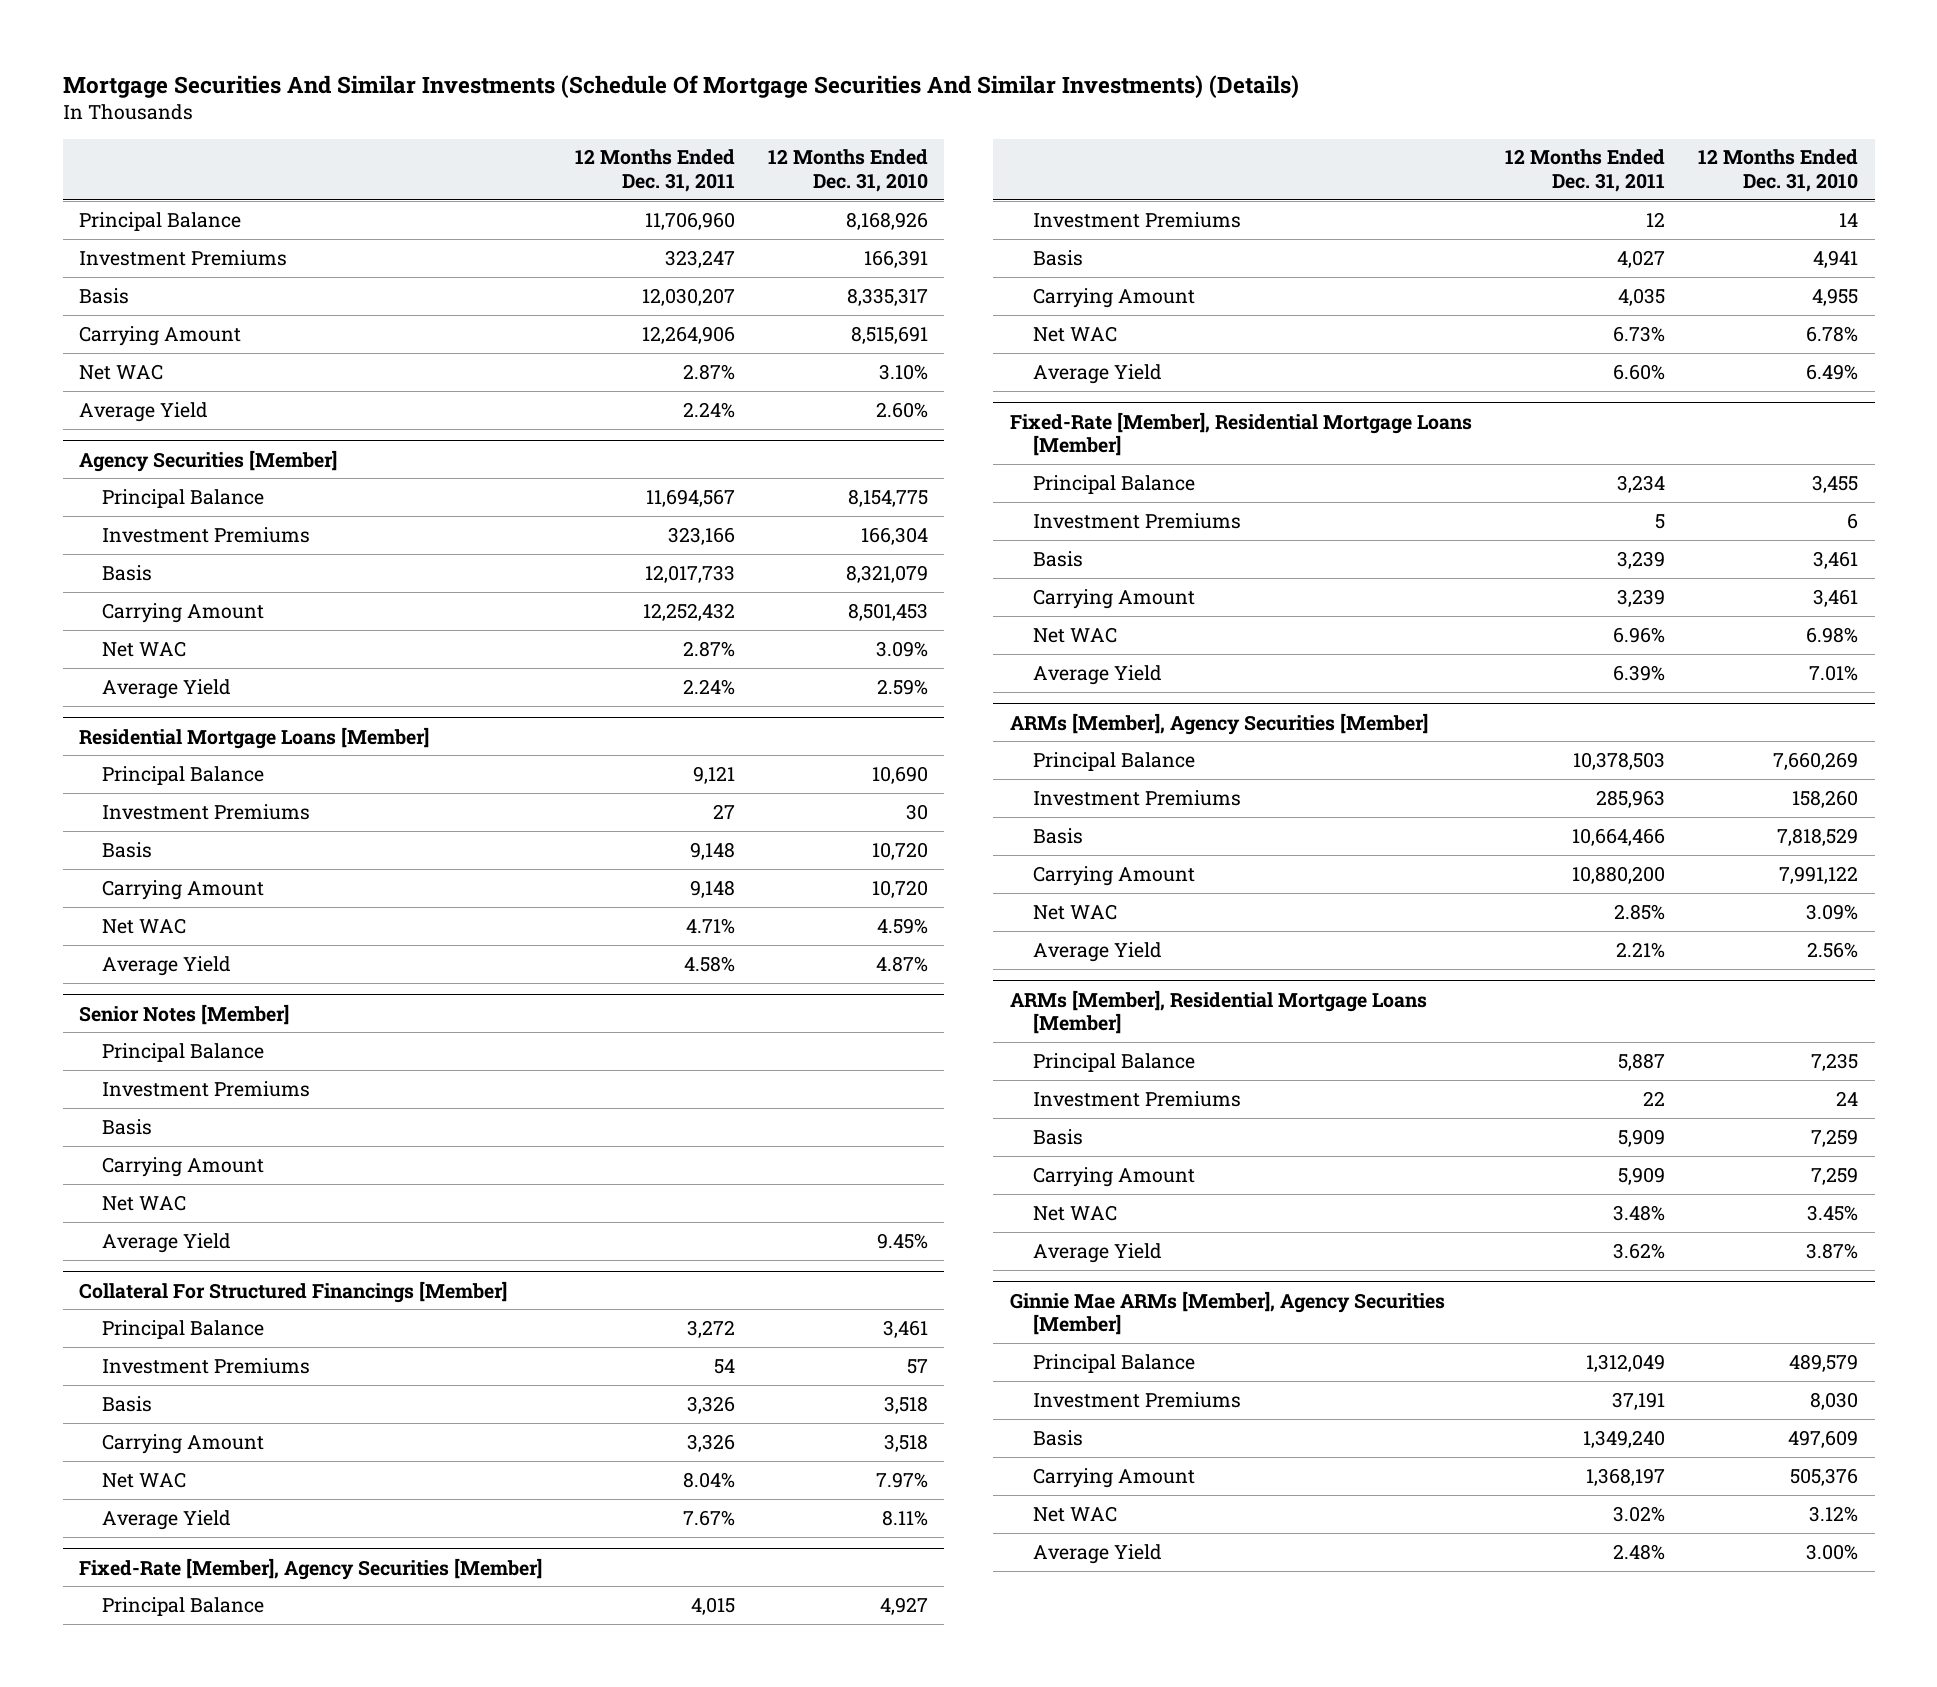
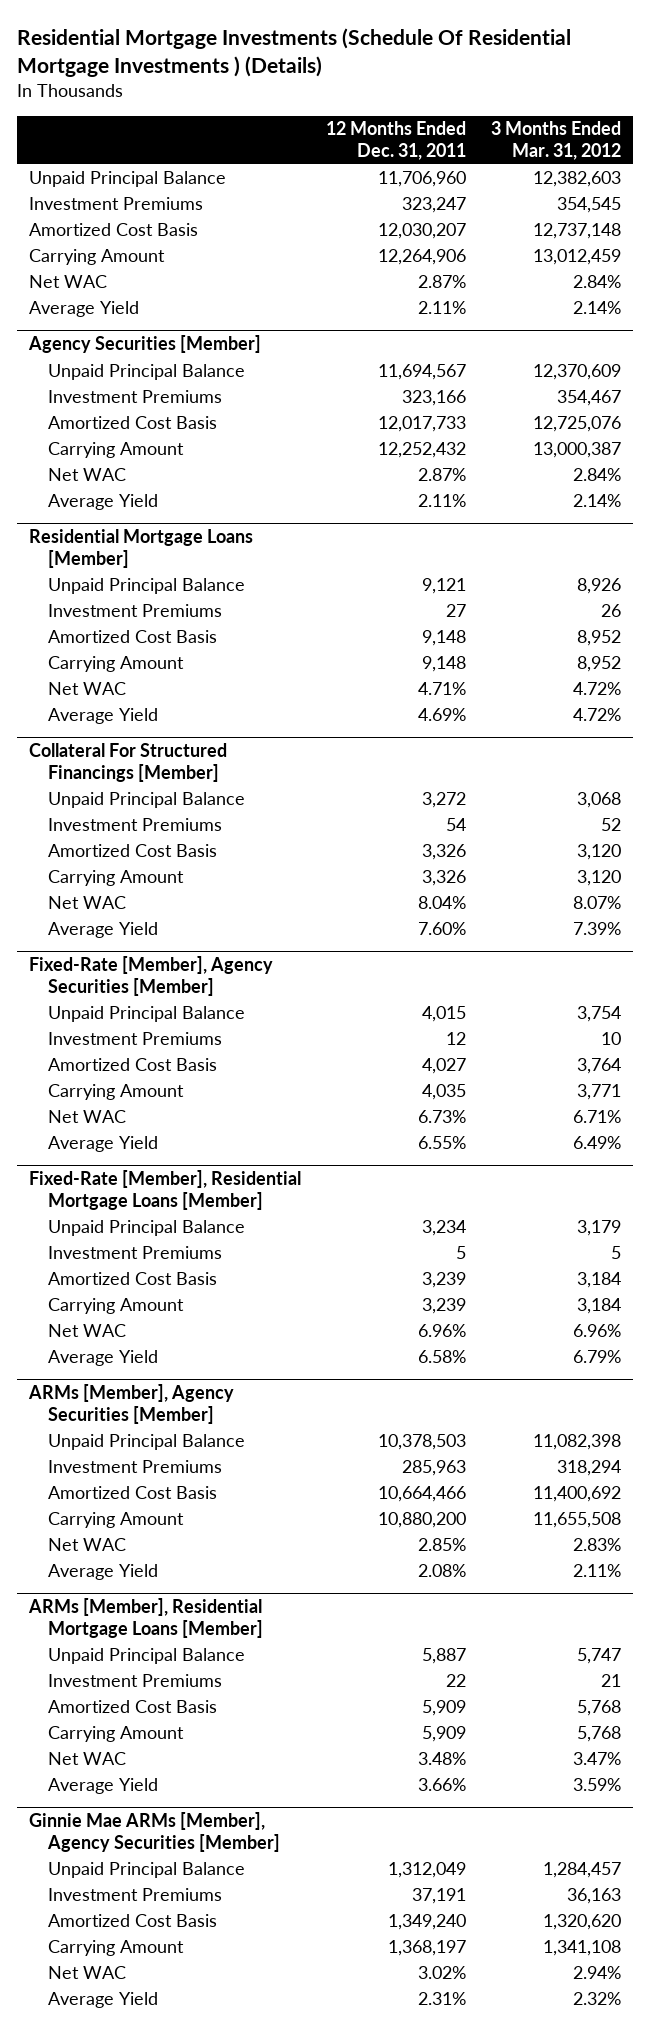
[62,74,1299,98] Mortgage Securities And Similar Investments (Schedule Of Mortgage Securities And Similar Investments) (Details) -> [16,27,571,78] Residential Mortgage Investments (Schedule Of Residential Mortgage Investments ) (Details)
[767,149,928,192] 12 Months Ended Dec. 31, 2010 -> none
none -> [490,121,621,160] 3 Months Ended Mar. 31, 2012
[79,211,242,231] Principal Balance -> [29,170,227,187] Unpaid Principal Balance
[79,287,130,304] Basis -> [29,222,199,236] Amortized Cost Basis
[682,401,735,418] 2.24% -> [418,300,467,314] 2.11%
[102,488,265,508] Principal Balance -> [47,363,245,380] Unpaid Principal Balance
[102,564,153,581] Basis -> [47,415,217,429] Amortized Cost Basis
[682,678,735,695] 2.24% -> [418,493,467,507] 2.11%
[102,765,265,785] Principal Balance -> [47,577,245,594] Unpaid Principal Balance
[102,841,153,858] Basis -> [47,629,217,643] Amortized Cost Basis
[79,1003,290,1025] Senior Notes [Member] -> none
[102,1042,265,1062] Principal Balance -> none
[102,1080,311,1097] Investment Premiums -> none
[102,1118,153,1135] Basis -> none
[102,1156,265,1177] Carrying Amount -> none
[102,1194,187,1211] Net WAC -> none
[102,1232,232,1253] Average Yield -> none
[683,955,735,972] 4.58% -> [418,707,467,721] 4.69%
[102,1319,265,1339] Principal Balance -> [47,791,245,808] Unpaid Principal Balance
[102,1395,153,1412] Basis -> [47,843,217,857] Amortized Cost Basis
[682,1509,735,1526] 7.67% -> [418,921,467,935] 7.60%
[102,1596,265,1616] Principal Balance -> [47,1005,245,1022] Unpaid Principal Balance
[1032,249,1083,266] Basis -> [47,1057,217,1071] Amortized Cost Basis
[1613,363,1666,380] 6.60% -> [418,1135,467,1149] 6.55%
[1032,474,1195,494] Principal Balance -> [47,1219,245,1236] Unpaid Principal Balance
[1032,550,1083,567] Basis -> [47,1271,217,1285] Amortized Cost Basis
[1613,664,1666,681] 6.39% -> [418,1349,467,1363] 6.58%
[1032,751,1195,771] Principal Balance -> [47,1433,245,1450] Unpaid Principal Balance
[1032,827,1083,844] Basis -> [47,1485,217,1499] Amortized Cost Basis
[1616,941,1666,958] 2.21% -> [418,1563,467,1577] 2.08%
[1032,1052,1195,1072] Principal Balance -> [47,1647,245,1664] Unpaid Principal Balance
[1032,1128,1083,1145] Basis -> [47,1699,217,1713] Amortized Cost Basis
[1613,1242,1666,1259] 3.62% -> [418,1777,467,1791] 3.66%
[1032,1353,1195,1373] Principal Balance -> [47,1861,245,1878] Unpaid Principal Balance
[1032,1429,1083,1446] Basis -> [47,1913,217,1927] Amortized Cost Basis
[1613,1543,1666,1560] 2.48% -> [418,1991,467,2005] 2.31%

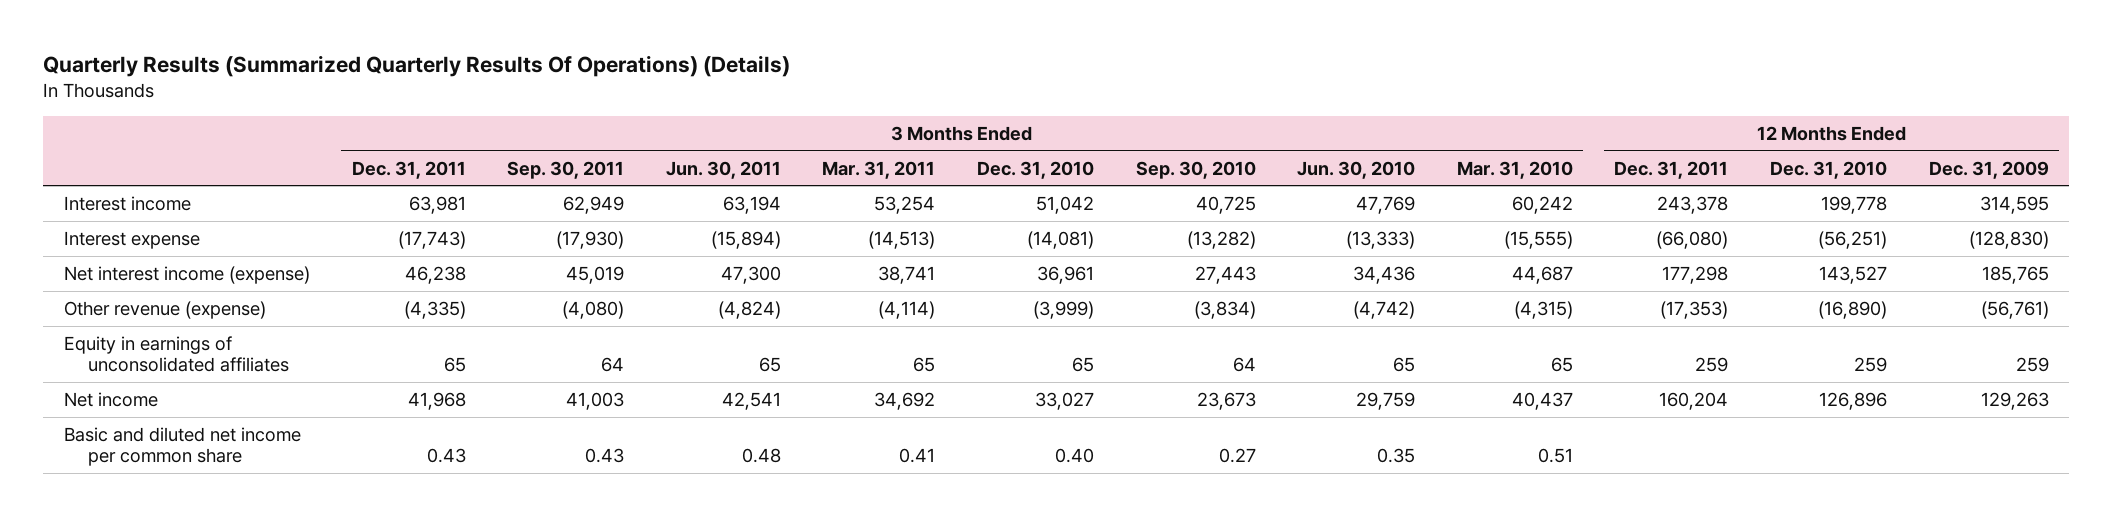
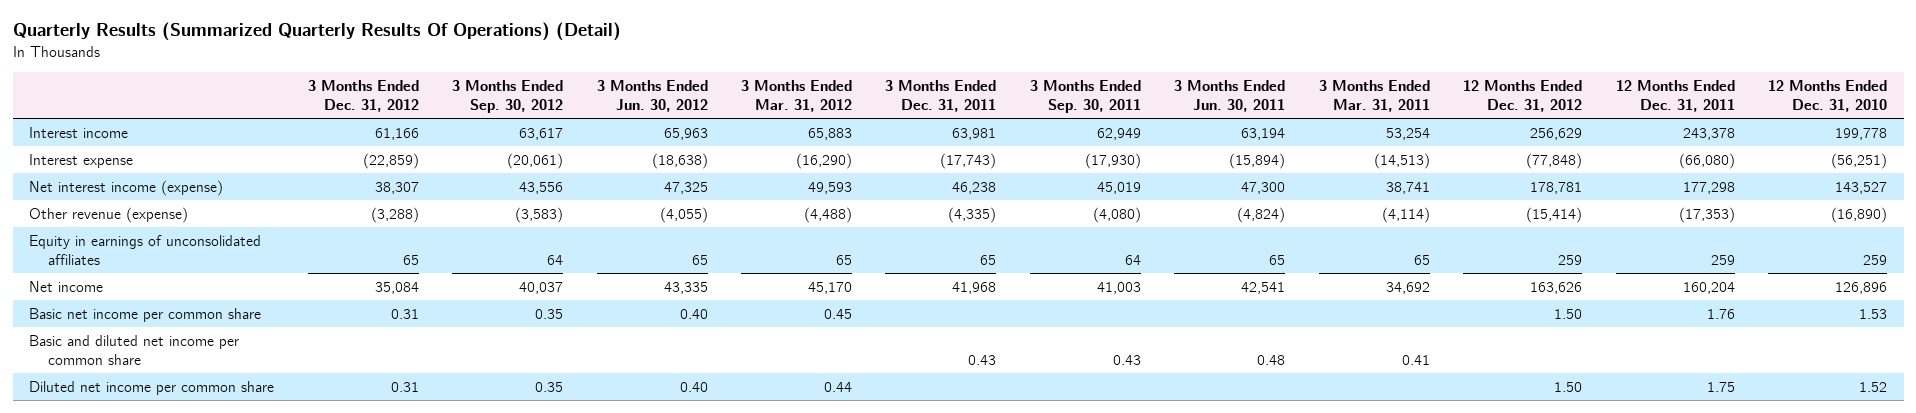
[43,55,791,78] Quarterly Results (Summarized Quarterly Results Of Operations) (Details) -> [12,22,621,42] Quarterly Results (Summarized Quarterly Results Of Operations) (Detail)
[977,160,1095,179] Dec. 31, 2010 -> none
[1135,160,1256,179] Sep. 30, 2010 -> none
[1297,160,1416,179] Jun. 30, 2010 -> none
[1456,160,1573,179] Mar. 31, 2010 -> none
[1928,160,2049,179] Dec. 31, 2009 -> none
none -> [307,79,419,113] 3 Months Ended Dec. 31, 2012
none -> [452,79,564,114] 3 Months Ended Sep. 30, 2012
none -> [596,79,708,113] 3 Months Ended Jun. 30, 2012
none -> [740,79,852,113] 3 Months Ended Mar. 31, 2012
none -> [1463,79,1583,113] 12 Months Ended Dec. 31, 2012
none -> [29,307,262,322] Basic net income per common share
none -> [29,380,275,395] Diluted net income per common share

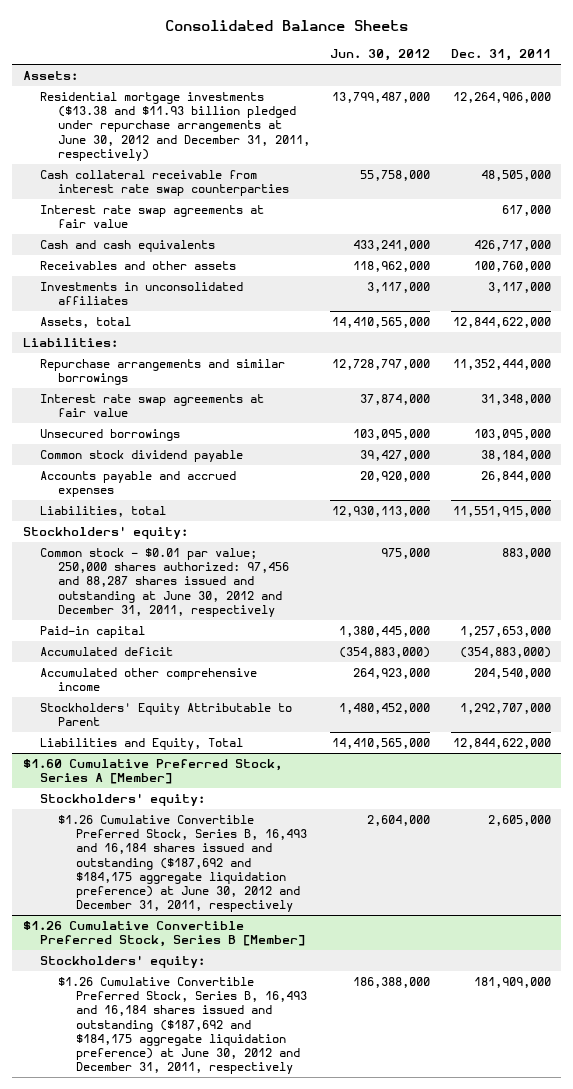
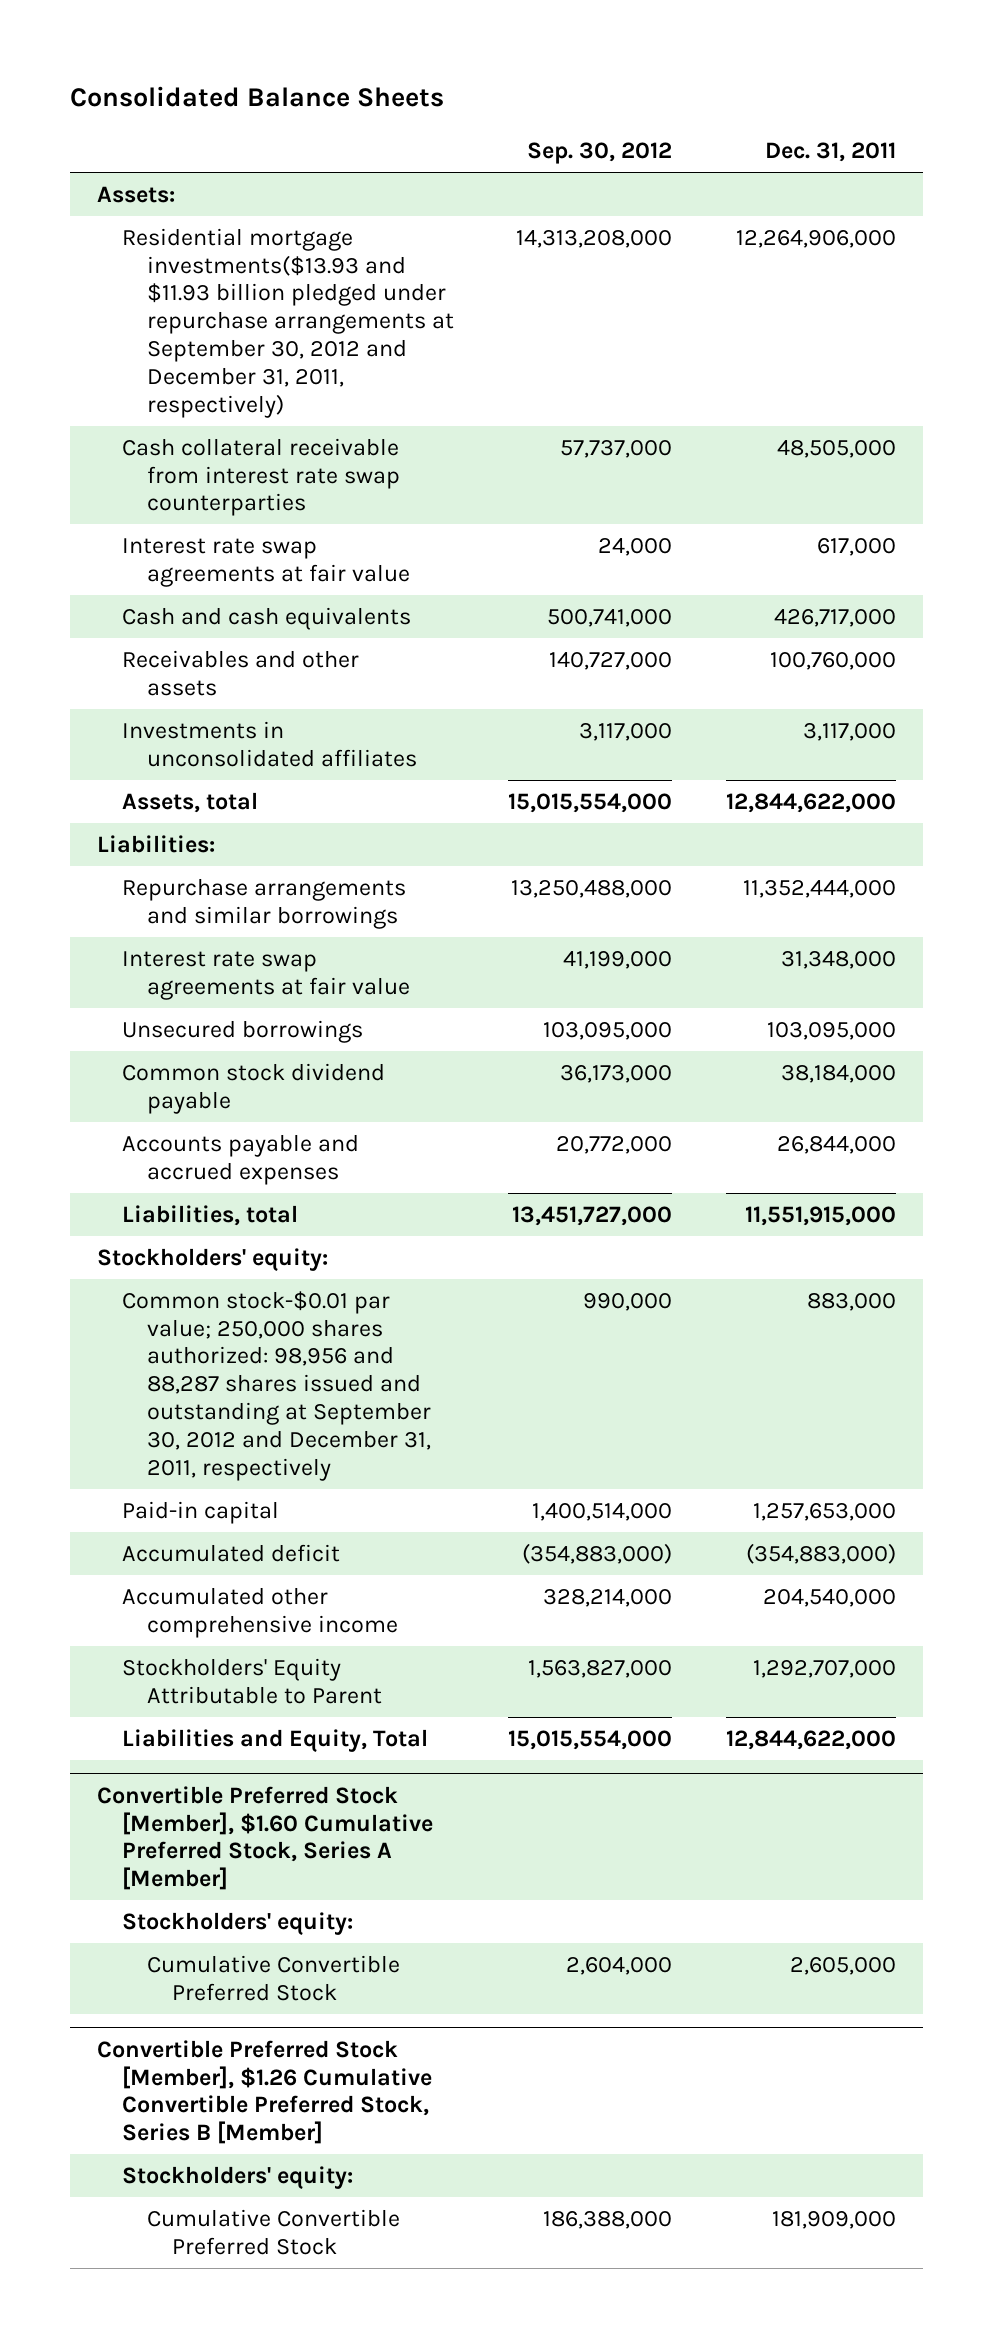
[330,49,431,62] Jun. 30, 2012 -> none
none -> [526,142,672,165] Sep. 30, 2012
[40,92,311,161] Residential mortgage investments ($13.38 and $11.93 billion pledged under repurchase arrangements at June 30, 2012 and December 31, 2011, respectively) -> [121,227,454,418] Residential mortgage investments($13.93 and $11.93 billion pledged under repurchase arrangements at September 30, 2012 and December 31, 2011, respectively)
[40,548,290,617] Common stock - $0.01 par value; 250,000 shares authorized: 97,456 and 88,287 shares issued and outstanding at June 30, 2012 and December 31, 2011, respectively -> [121,1290,431,1481] Common stock-$0.01 par value; 250,000 shares authorized: 98,956 and 88,287 shares issued and outstanding at September 30, 2012 and December 31, 2011, respectively
[22,759,282,785] $1.60 Cumulative Preferred Stock, Series A [Member] -> [96,1785,433,1891] Convertible Preferred Stock [Member], $1.60 Cumulative Preferred Stock, Series A [Member]
[58,815,307,913] $1.26 Cumulative Convertible Preferred Stock, Series B, 16,493 and 16,184 shares issued and outstanding ($187,692 and $184,175 aggregate liquidation preference) at June 30, 2012 and December 31, 2011, respectively -> [146,1954,400,2001] Cumulative Convertible Preferred Stock
[22,921,306,948] $1.26 Cumulative Convertible Preferred Stock, Series B [Member] -> [96,2039,432,2145] Convertible Preferred Stock [Member], $1.26 Cumulative Convertible Preferred Stock, Series B [Member]
[58,977,307,1075] $1.26 Cumulative Convertible Preferred Stock, Series B, 16,493 and 16,184 shares issued and outstanding ($187,692 and $184,175 aggregate liquidation preference) at June 30, 2012 and December 31, 2011, respectively -> [146,2208,400,2255] Cumulative Convertible Preferred Stock

